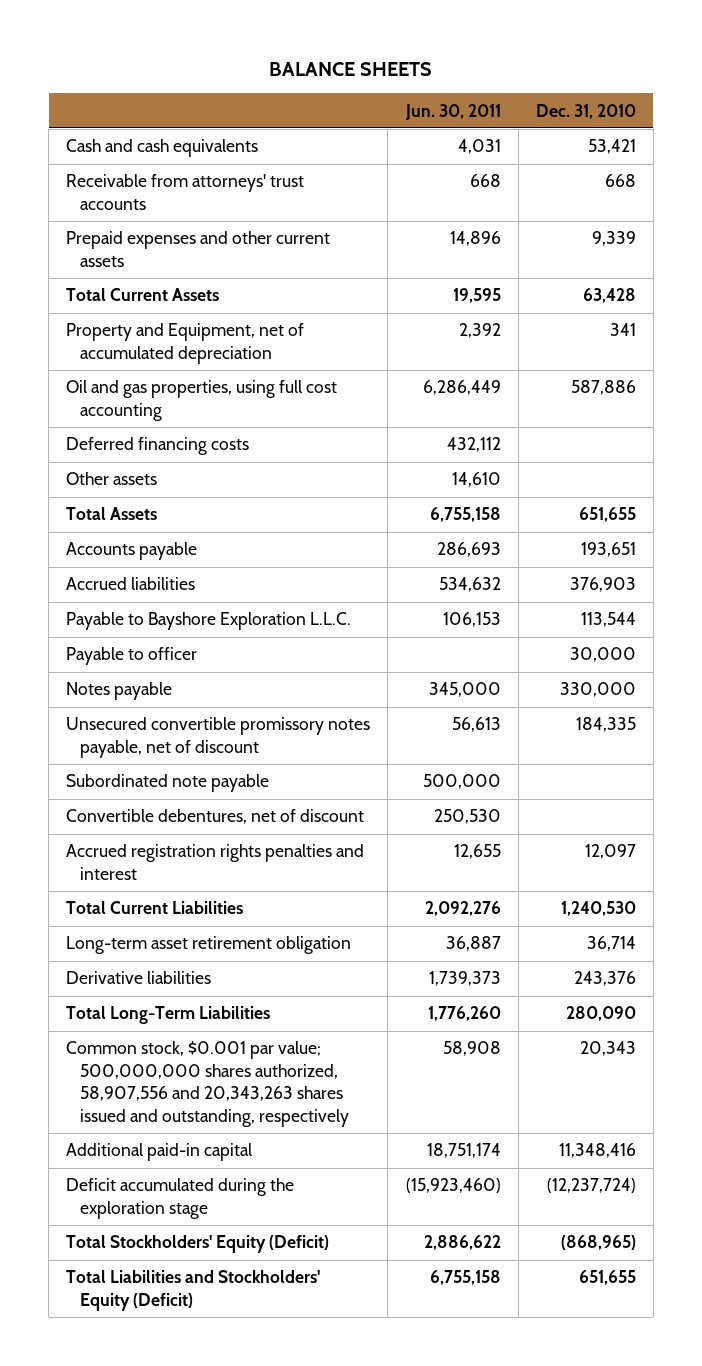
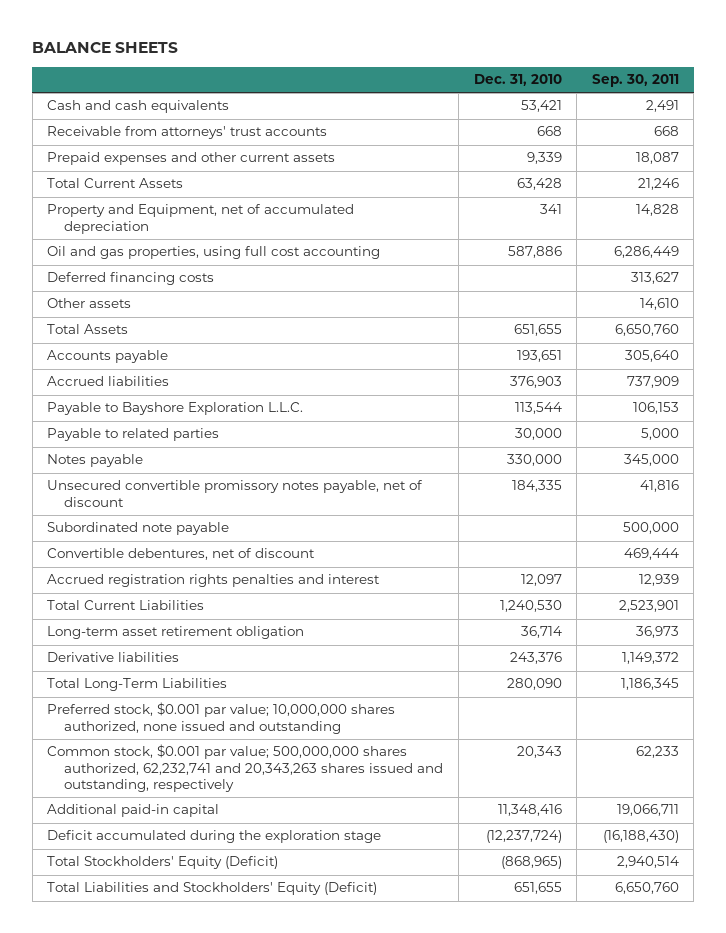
[404,103,501,120] Jun. 30, 2011 -> none
none -> [591,74,679,88] Sep. 30, 2011
[66,647,198,666] Payable to officer -> [47,428,220,442] Payable to related parties
none -> [47,702,396,734] Preferred stock, $0.001 par value; 10,000,000 shares authorized, none issued and outstanding
[66,1041,349,1127] Common stock, $0.001 par value; 500,000,000 shares authorized, 58,907,556 and 20,343,263 shares issued and outstanding, respectively -> [47,744,444,793] Common stock, $0.001 par value; 500,000,000 shares authorized, 62,232,741 and 20,343,263 shares issued and outstanding, respectively

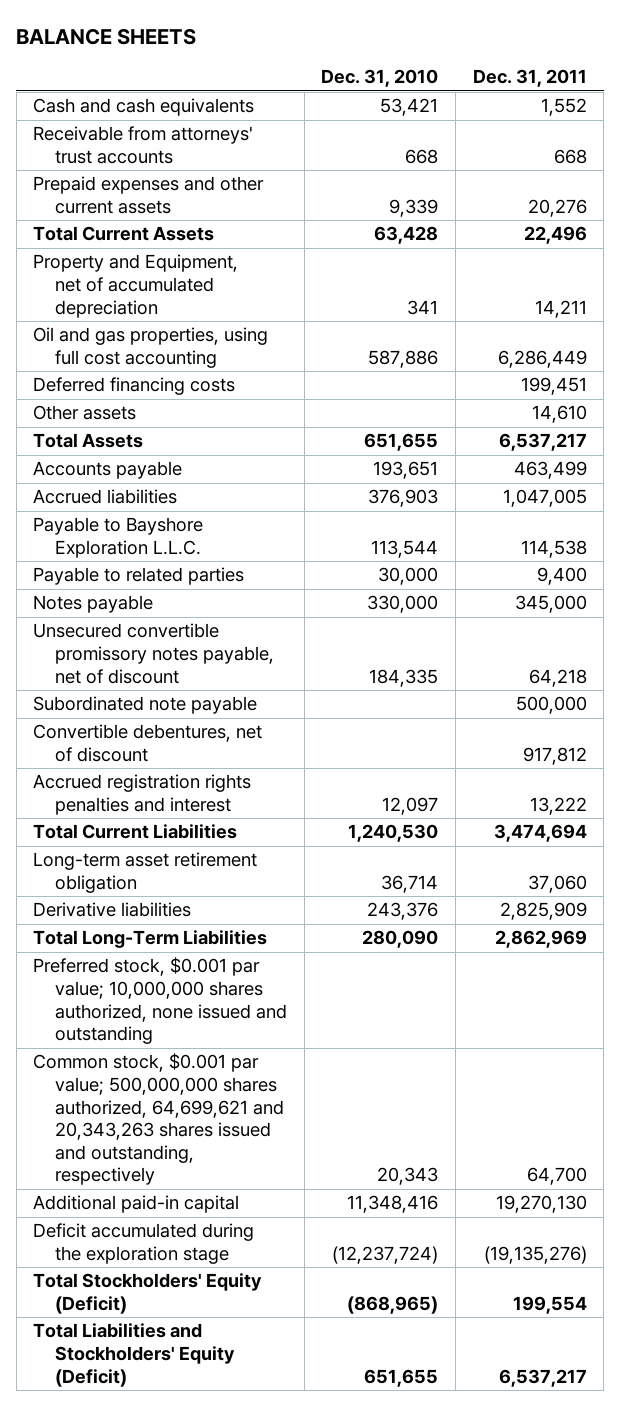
[591,74,679,88] Sep. 30, 2011 -> none
none -> [472,69,587,88] Dec. 31, 2011
[47,744,444,793] Common stock, $0.001 par value; 500,000,000 shares authorized, 62,232,741 and 20,343,263 shares issued and outstanding, respectively -> [33,1053,285,1186] Common stock, $0.001 par value; 500,000,000 shares authorized, 64,699,621 and 20,343,263 shares issued and outstanding, respectively

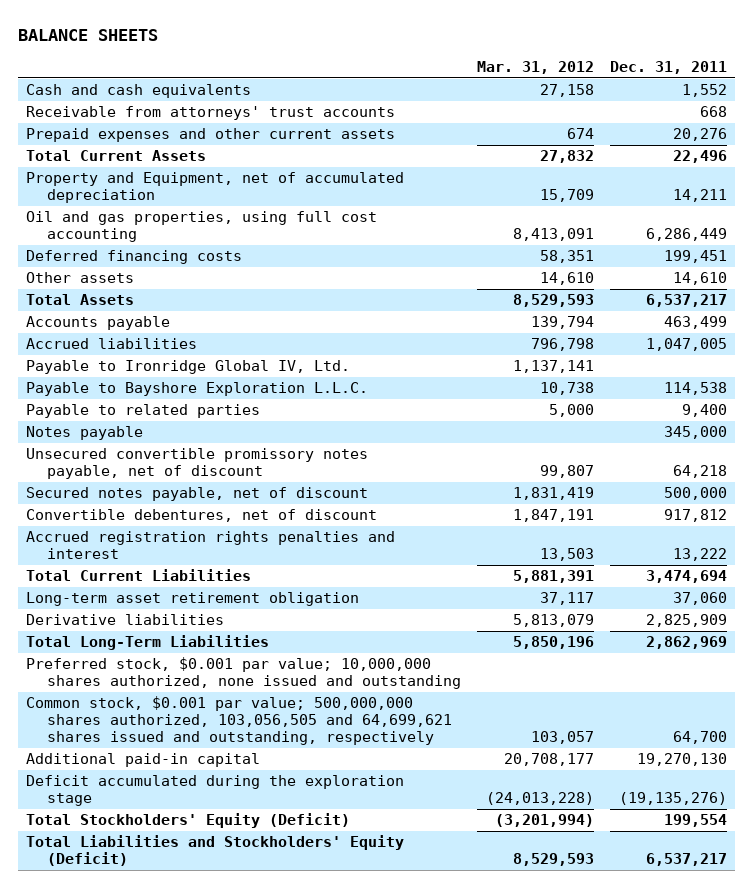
[321,69,439,88] Dec. 31, 2010 -> none
none -> [477,61,595,75] Mar. 31, 2012
none -> [26,360,351,375] Payable to Ironridge Global IV, Ltd.
[33,696,258,715] Subordinated note payable -> none
none -> [26,487,369,502] Secured notes payable, net of discount
[33,1053,285,1186] Common stock, $0.001 par value; 500,000,000 shares authorized, 64,699,621 and 20,343,263 shares issued and outstanding, respectively -> [26,696,453,746] Common stock, $0.001 par value; 500,000,000 shares authorized, 103,056,505 and 64,699,621 shares issued and outstanding, respectively

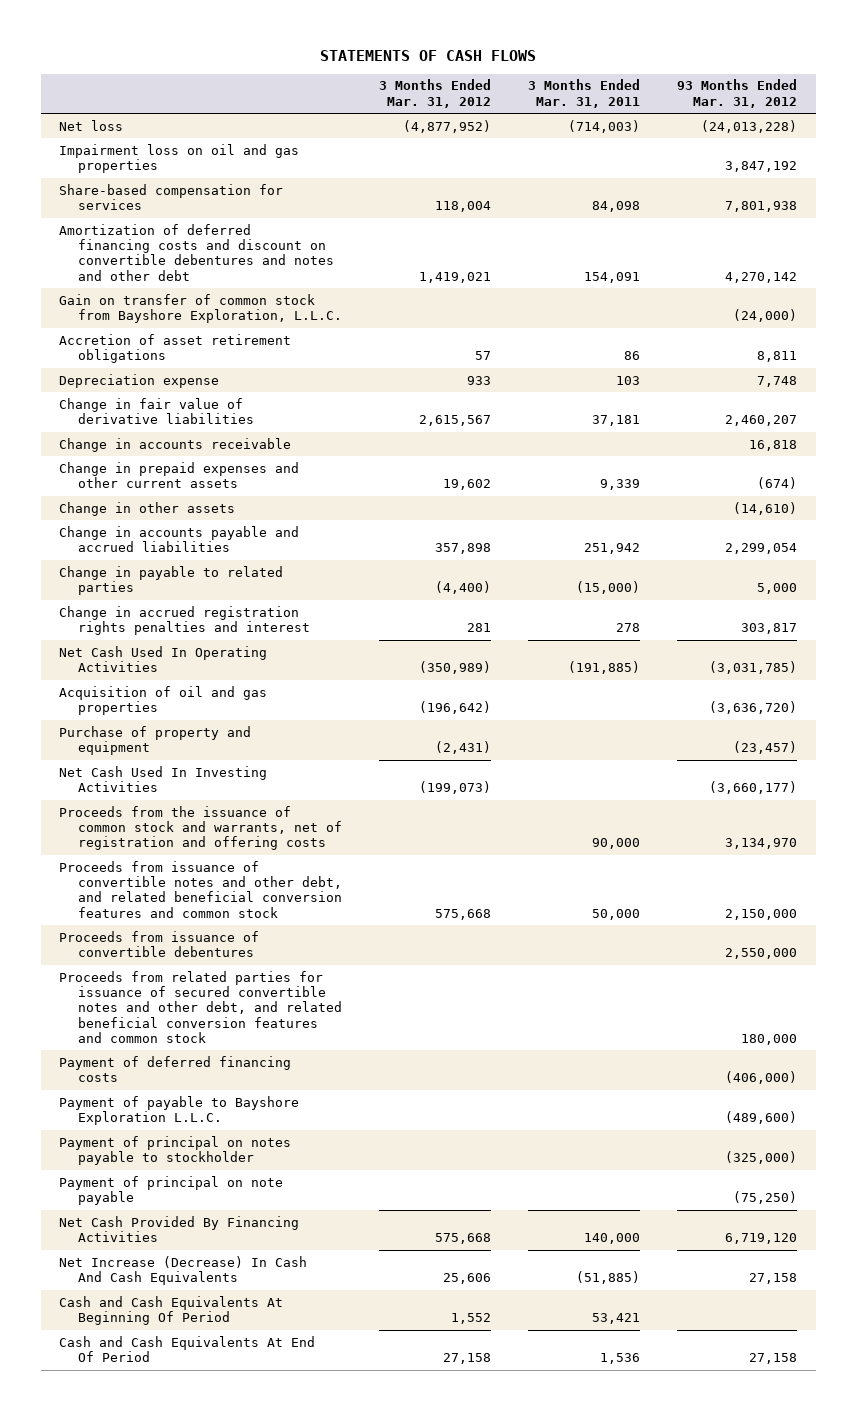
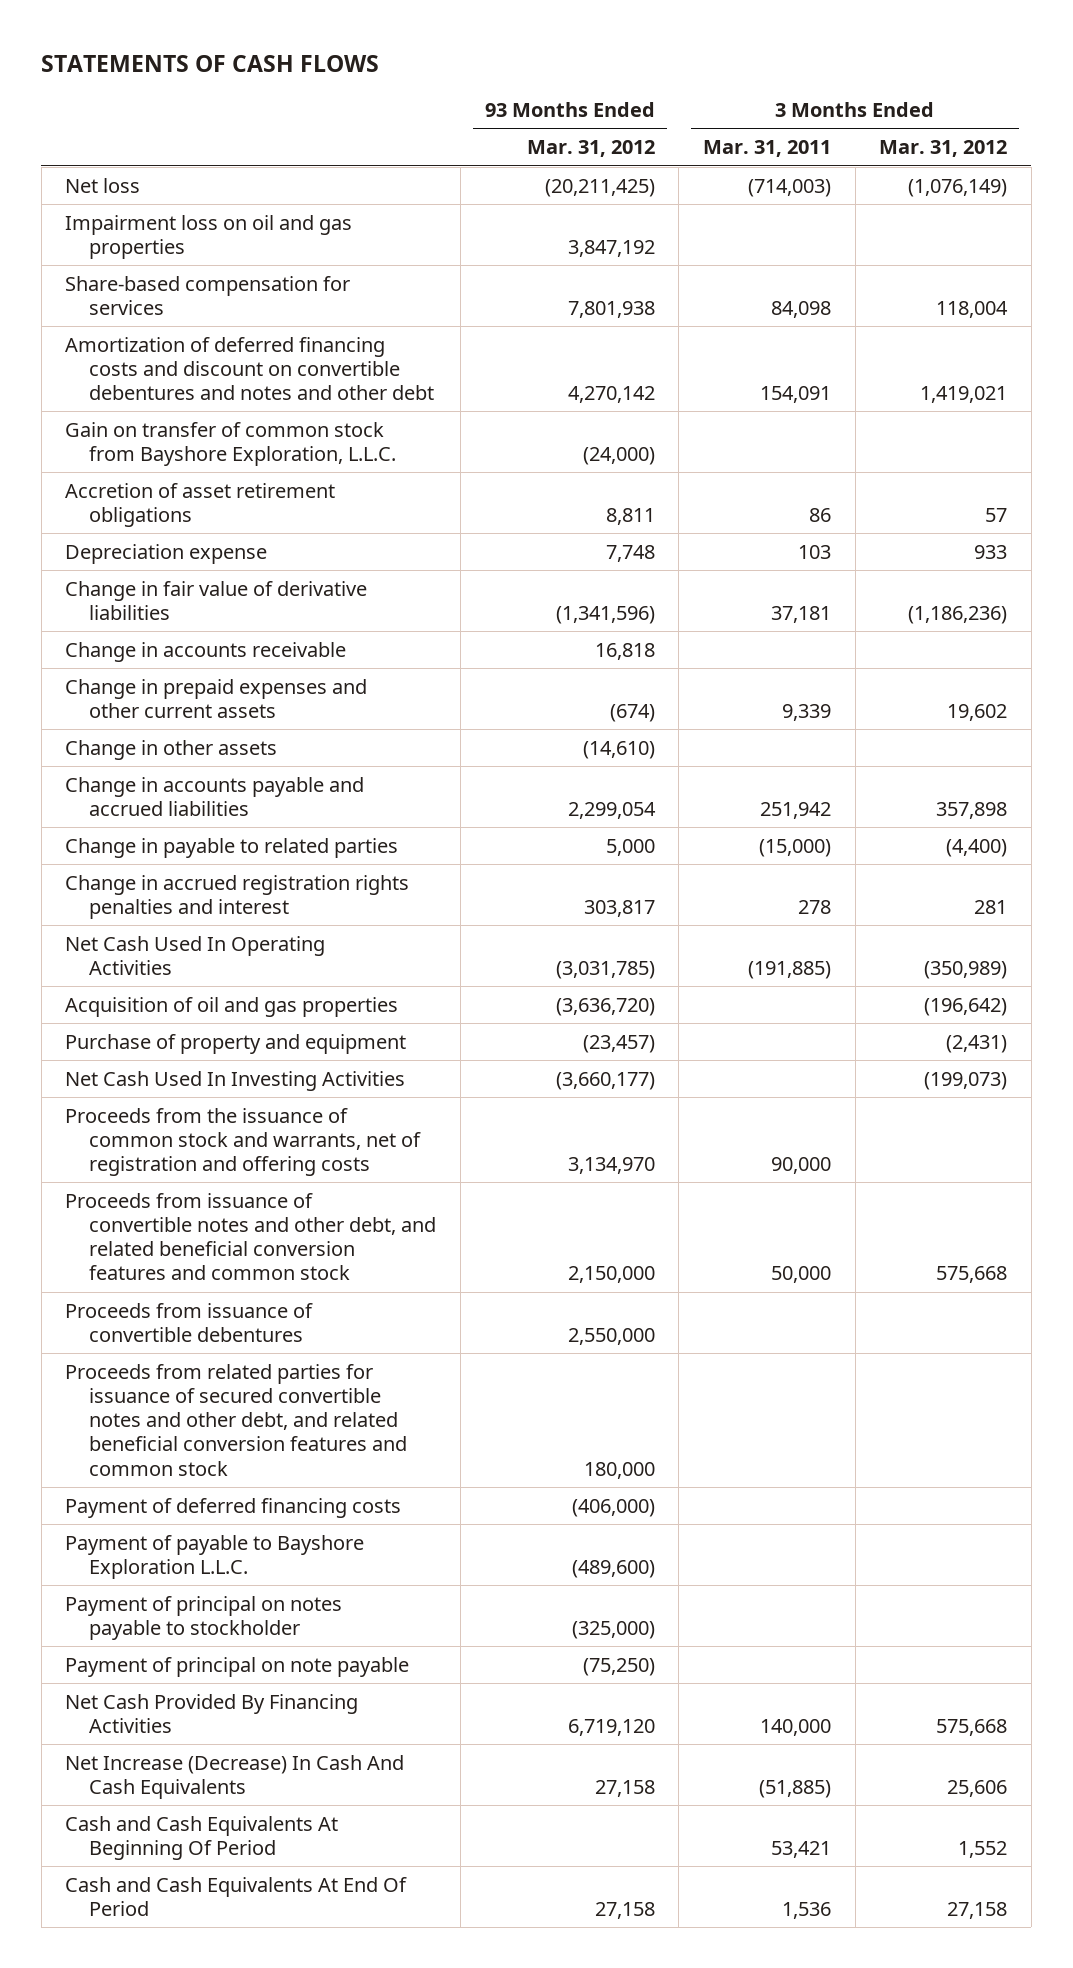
[403,119,492,133] (4,877,952) -> [908,178,1008,197] (1,076,149)
[701,119,798,133] (24,013,228) -> [544,178,655,197] (20,211,425)
[419,415,492,427] 2,615,567 -> [908,605,1008,624] (1,186,236)
[725,415,798,427] 2,460,207 -> [555,605,655,624] (1,341,596)

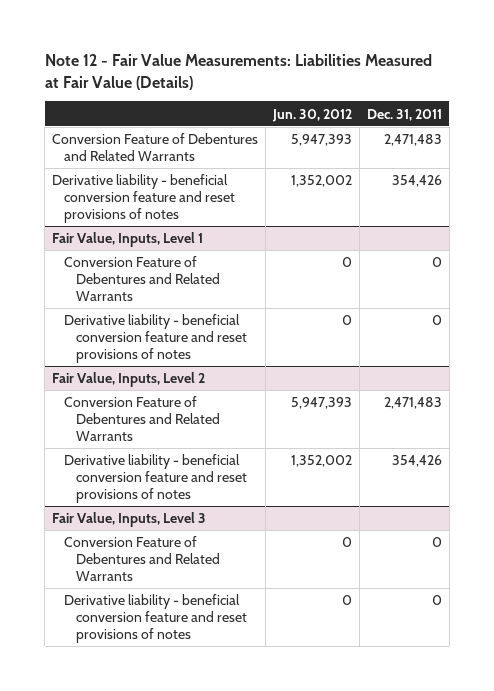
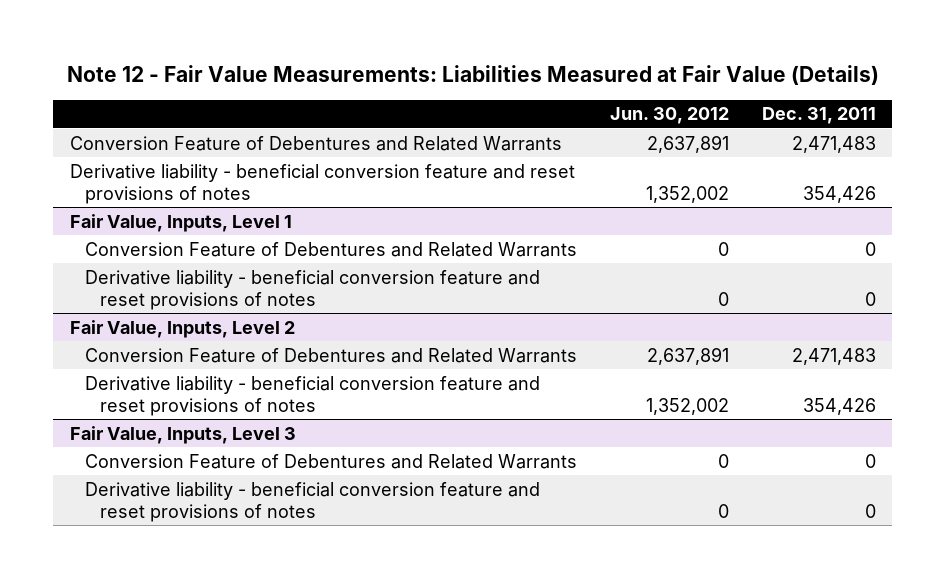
[290,134,352,147] 5,947,393 -> [646,134,729,153] 2,637,891
[290,397,352,410] 5,947,393 -> [646,346,729,365] 2,637,891

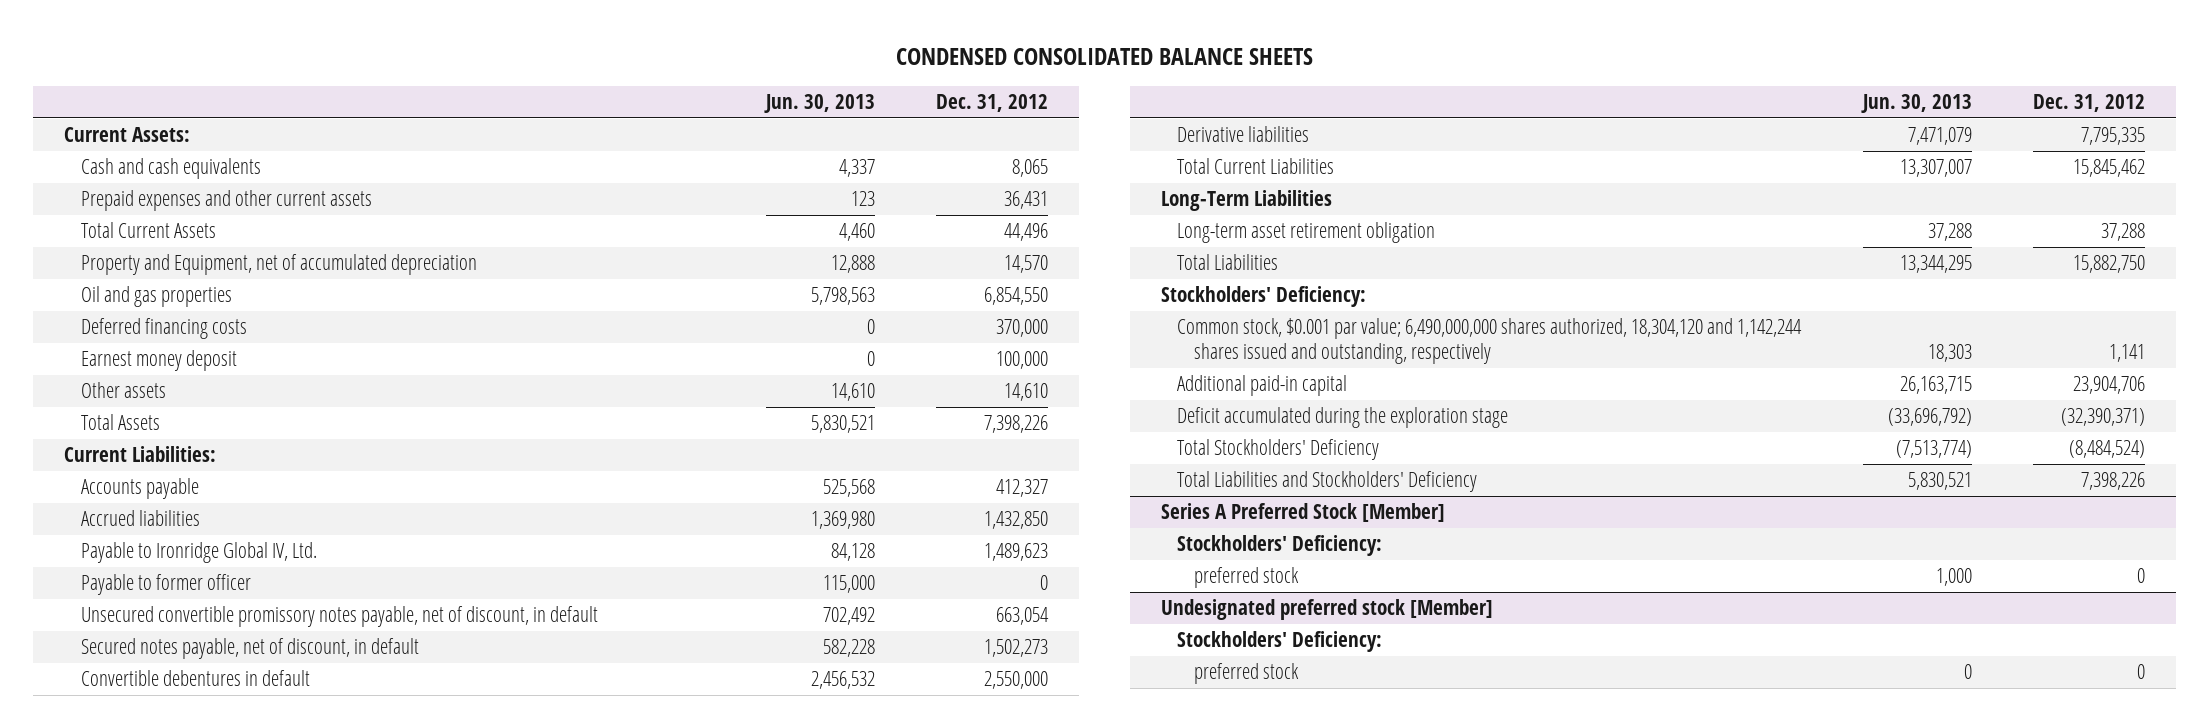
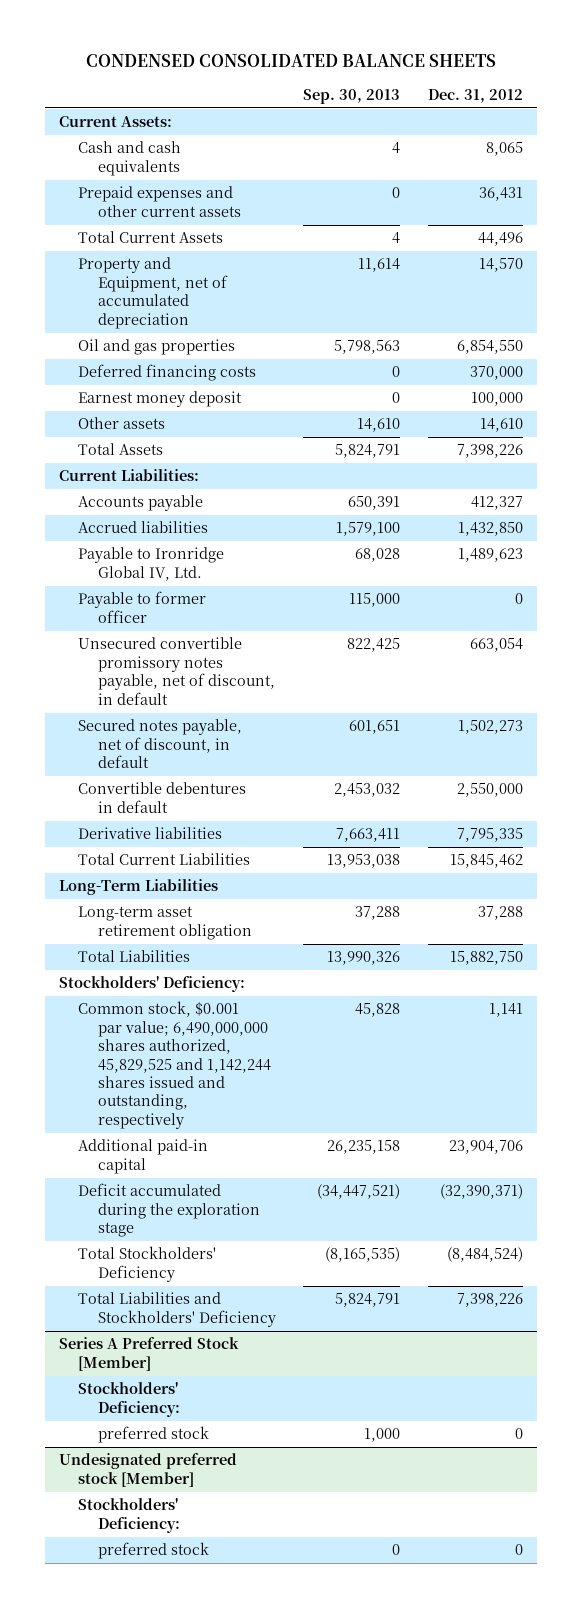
[763,93,875,113] Jun. 30, 2013 -> none
none -> [303,88,401,104] Sep. 30, 2013
[1177,318,1803,365] Common stock, $0.001 par value; 6,490,000,000 shares authorized, 18,304,120 and 1,142,244 shares issued and outstanding, respectively -> [78,1001,271,1129] Common stock, $0.001 par value; 6,490,000,000 shares authorized, 45,829,525 and 1,142,244 shares issued and outstanding, respectively

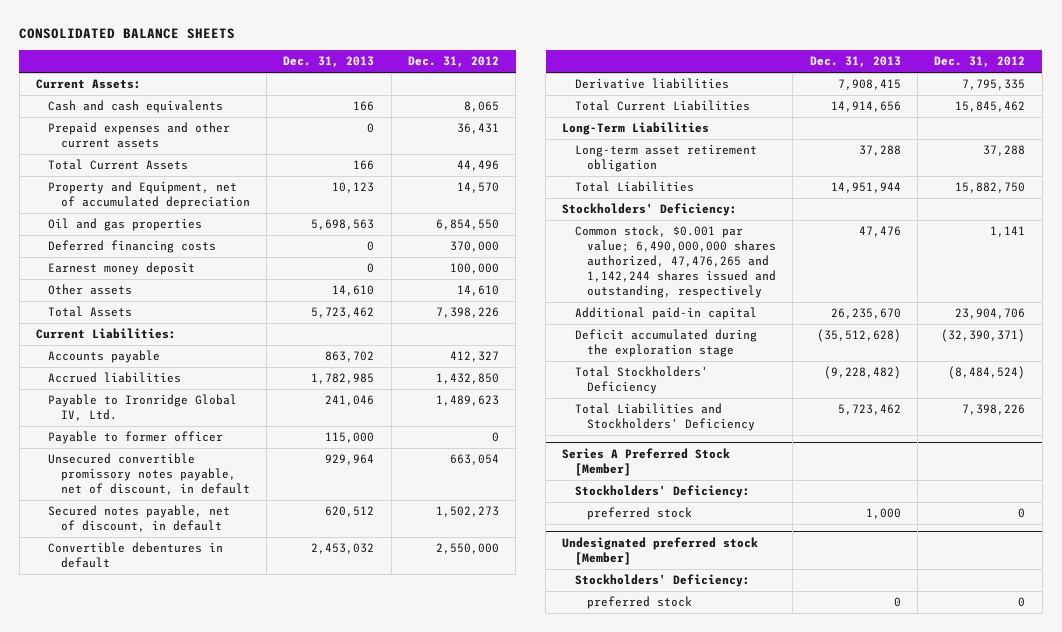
[85,53,496,67] CONDENSED CONSOLIDATED BALANCE SHEETS -> [19,27,236,39] CONSOLIDATED BALANCE SHEETS
[303,88,401,104] Sep. 30, 2013 -> none
none -> [283,56,375,69] Dec. 31, 2013
[78,1001,271,1129] Common stock, $0.001 par value; 6,490,000,000 shares authorized, 45,829,525 and 1,142,244 shares issued and outstanding, respectively -> [574,225,776,298] Common stock, $0.001 par value; 6,490,000,000 shares authorized, 47,476,265 and 1,142,244 shares issued and outstanding, respectively

